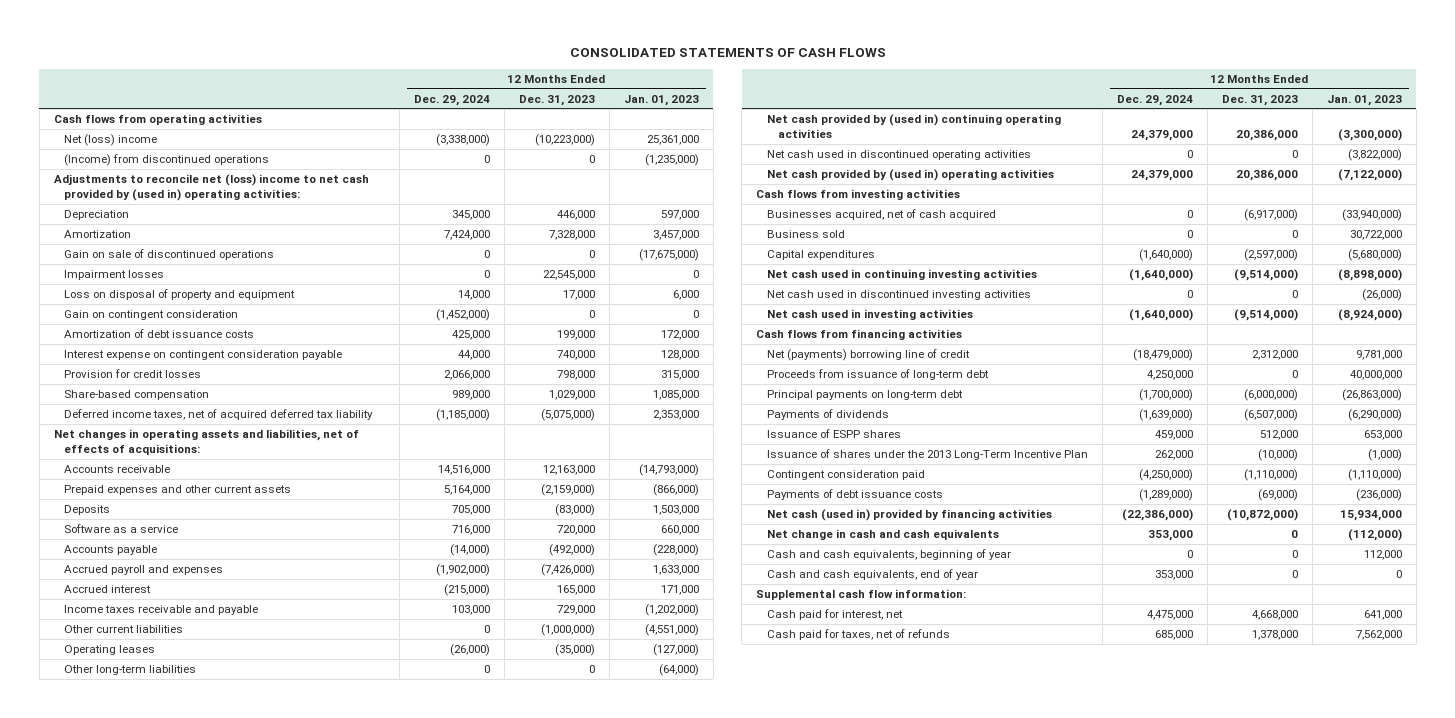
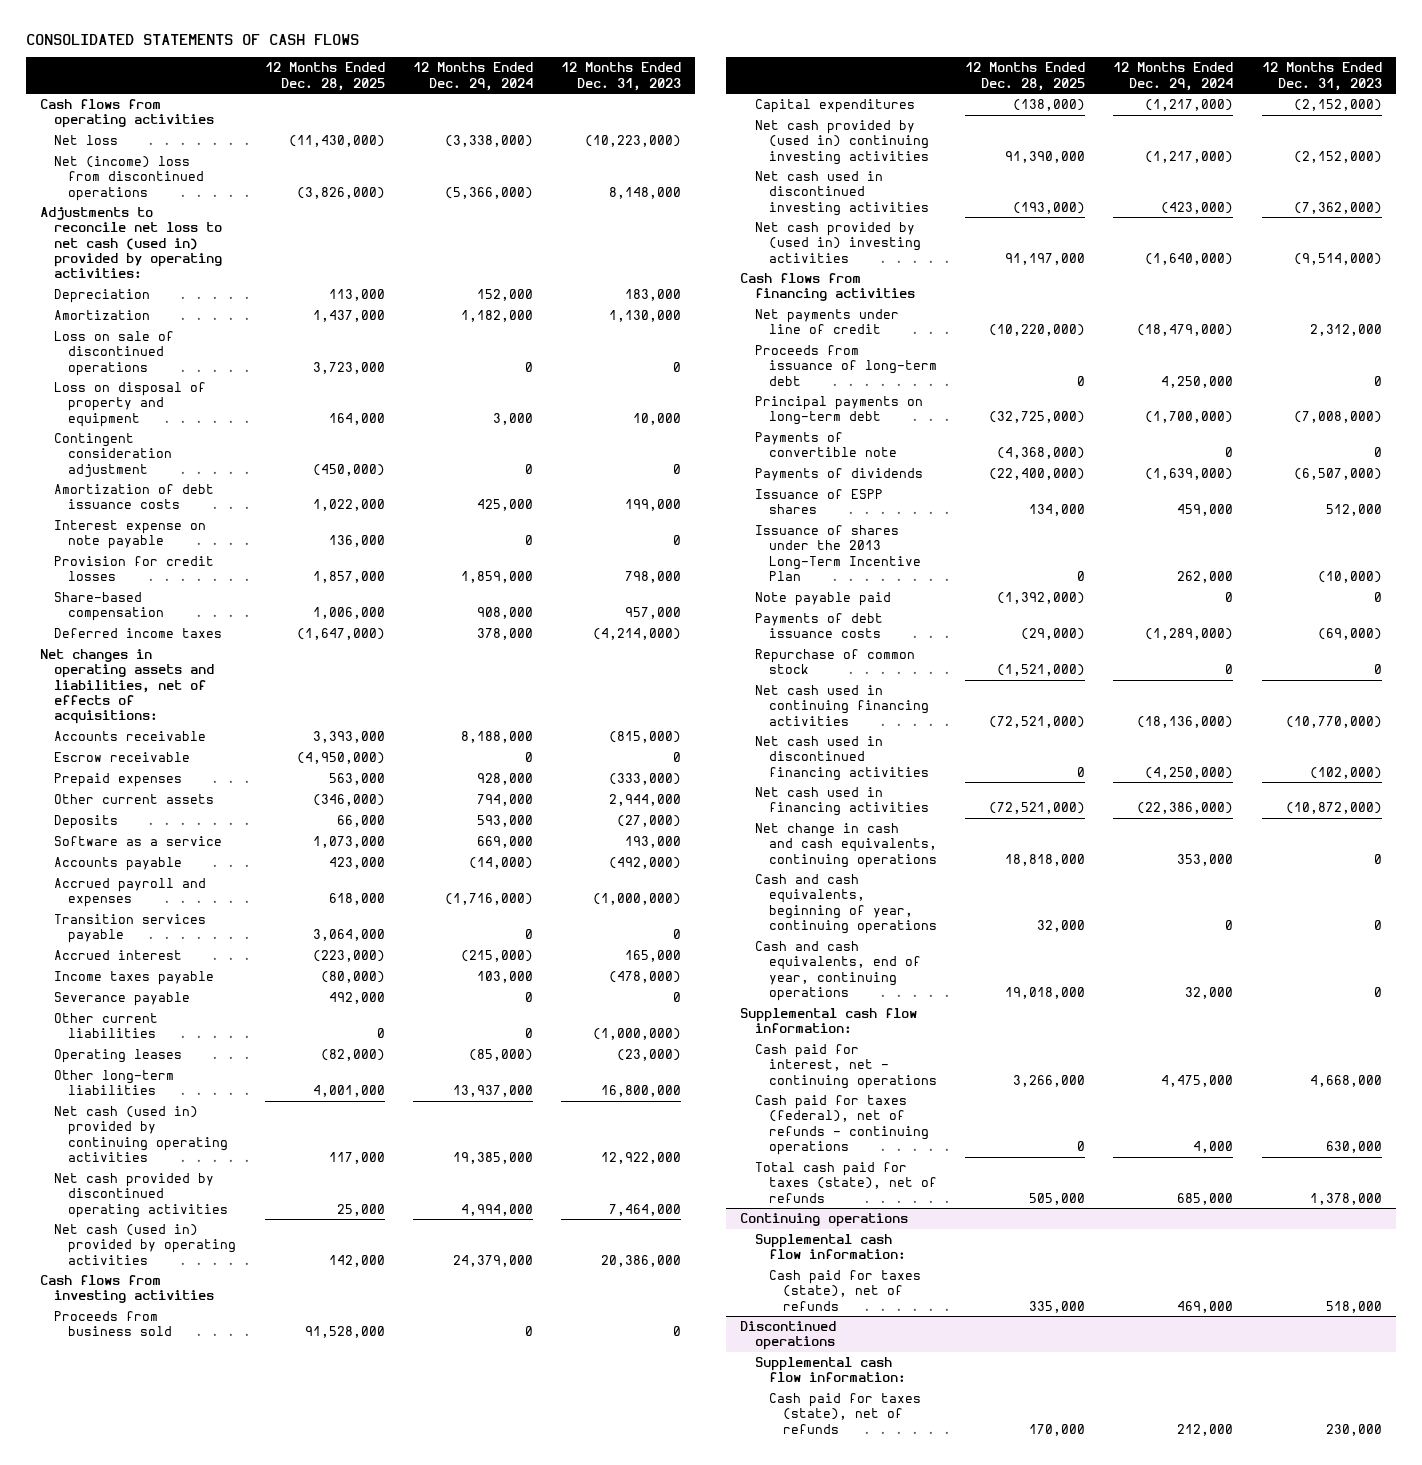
[623,94,699,106] Jan. 01, 2023 -> none
none -> [264,62,385,91] 12 Months Ended Dec. 28, 2025
[64,270,165,281] Impairment losses -> none
[64,134,158,147] Net (loss) income -> [54,135,119,146] Net loss
[64,154,270,167] (Income) from discontinued operations -> [54,156,205,201] Net (income) loss from discontinued operations
[484,155,491,164] 0 -> [445,186,534,199] (5,366,000)
[588,155,595,164] 0 -> [609,186,682,199] 8,148,000
[53,174,369,201] Adjustments to reconcile net (loss) income to net cash provided by (used in) operating activities: -> [40,207,223,279] Adjustments to reconcile net loss to net cash (used in) provided by operating activities:
[452,210,491,221] 345,000 -> [477,289,534,302] 152,000
[556,210,595,221] 446,000 -> [625,289,682,302] 183,000
[444,230,491,241] 7,424,000 -> [461,310,534,323] 1,182,000
[548,230,595,241] 7,328,000 -> [609,310,682,323] 1,130,000
[64,249,275,261] Gain on sale of discontinued operations -> [54,331,175,376] Loss on sale of discontinued operations
[458,290,491,301] 14,000 -> [493,412,534,425] 3,000
[562,290,595,301] 17,000 -> [633,412,682,425] 10,000
[64,310,239,321] Gain on contingent consideration -> [54,433,173,478] Contingent consideration adjustment
[436,309,491,322] (1,452,000) -> [525,463,534,474] 0
[64,350,343,361] Interest expense on contingent consideration payable -> [54,520,207,550] Interest expense on note payable
[458,350,491,361] 44,000 -> [525,535,534,546] 0
[556,350,595,361] 740,000 -> [673,535,682,546] 0
[444,370,491,381] 2,066,000 -> [461,571,534,584] 1,859,000
[452,390,491,401] 989,000 -> [477,607,534,620] 908,000
[548,390,595,401] 1,029,000 -> [625,607,682,620] 957,000
[64,409,374,421] Deferred income taxes, net of acquired deferred tax liability -> [54,628,223,639] Deferred income taxes
[436,409,491,422] (1,185,000) -> [477,628,534,641] 378,000
[540,409,595,422] (5,075,000) -> [593,628,682,641] (4,214,000)
[438,465,491,476] 14,516,000 -> [461,731,534,744] 8,188,000
[542,465,595,476] 12,163,000 -> [609,731,682,744] (815,000)
none -> [54,752,191,763] Escrow receivable
[64,485,292,496] Prepaid expenses and other current assets -> [54,773,183,788] Prepaid expenses
[444,485,491,496] 5,164,000 -> [477,773,534,786] 928,000
[540,484,595,497] (2,159,000) -> [609,773,682,786] (333,000)
none -> [54,794,215,805] Other current assets
[452,505,491,516] 705,000 -> [477,815,534,828] 593,000
[554,504,595,517] (83,000) -> [617,815,682,828] (27,000)
[452,525,491,536] 716,000 -> [477,836,534,849] 669,000
[556,525,595,536] 720,000 -> [625,836,682,849] 193,000
[436,564,491,577] (1,902,000) -> [445,893,534,906] (1,716,000)
[540,564,595,577] (7,426,000) -> [593,893,682,906] (1,000,000)
none -> [54,914,207,944] Transition services payable
[64,605,259,616] Income taxes receivable and payable -> [54,971,215,986] Income taxes payable
[556,605,595,616] 729,000 -> [609,971,682,984] (478,000)
none -> [54,992,191,1007] Severance payable
[450,644,491,657] (26,000) -> [469,1049,534,1062] (85,000)
[554,644,595,657] (35,000) -> [617,1049,682,1062] (23,000)
[484,665,491,674] 0 -> [453,1085,534,1098] 13,937,000
[588,665,595,674] 0 -> [601,1085,682,1098] 16,800,000
[767,114,1062,138] Net cash provided by (used in) continuing operating activities -> [54,1106,229,1163] Net cash (used in) provided by continuing operating activities
[1131,129,1194,141] 24,379,000 -> [453,1152,534,1165] 19,385,000
[1235,129,1298,141] 20,386,000 -> [601,1152,682,1165] 12,922,000
[767,150,1032,161] Net cash used in discontinued operating activities -> [54,1173,229,1218] Net cash provided by discontinued operating activities
[1187,150,1194,159] 0 -> [461,1203,534,1216] 4,994,000
[1291,150,1298,159] 0 -> [609,1203,682,1216] 7,464,000
[767,169,1055,182] Net cash provided by (used in) operating activities -> [54,1224,237,1265] Net cash (used in) provided by operating activities
[767,209,997,221] Businesses acquired, net of cash acquired -> none
[767,230,846,239] Business sold -> [54,1311,173,1337] Proceeds from business sold
[1139,249,1194,262] (1,640,000) -> [1145,99,1234,112] (1,217,000)
[1243,249,1298,262] (2,597,000) -> [1293,99,1382,112] (2,152,000)
[767,269,1038,281] Net cash used in continuing investing activities -> [754,120,929,165] Net cash provided by (used in) continuing investing activities
[1129,269,1194,282] (1,640,000) -> [1145,150,1234,163] (1,217,000)
[1233,269,1298,282] (9,514,000) -> [1293,150,1382,163] (2,152,000)
[1187,290,1194,299] 0 -> [1161,201,1234,214] (423,000)
[1291,290,1298,299] 0 -> [1293,201,1382,214] (7,362,000)
[767,309,974,321] Net cash used in investing activities -> [754,222,921,263] Net cash provided by (used in) investing activities
[767,349,971,362] Net (payments) borrowing line of credit -> [754,309,899,335] Net payments under line of credit
[1243,389,1298,402] (6,000,000) -> [1293,411,1382,424] (7,008,000)
none -> [754,432,897,458] Payments of convertible note
[767,470,926,481] Contingent consideration paid -> [754,592,891,607] Note payable paid
[1139,469,1194,482] (4,250,000) -> [1225,592,1234,603] 0
[1243,469,1298,482] (1,110,000) -> [1373,592,1382,603] 0
none -> [754,649,915,675] Repurchase of common stock
none -> [754,685,929,726] Net cash used in continuing financing activities
none -> [754,736,929,781] Net cash used in discontinued financing activities
[767,509,1053,522] Net cash (used in) provided by financing activities -> [754,787,929,817] Net cash used in financing activities
[767,529,1000,541] Net change in cash and cash equivalents -> [754,823,937,868] Net change in cash and cash equivalents, continuing operations
[767,549,1012,561] Cash and cash equivalents, beginning of year -> [754,874,937,935] Cash and cash equivalents, beginning of year, continuing operations
[767,569,979,581] Cash and cash equivalents, end of year -> [754,941,921,1002] Cash and cash equivalents, end of year, continuing operations
[1155,570,1194,581] 353,000 -> [1185,987,1234,1000] 32,000
[767,609,904,621] Cash paid for interest, net -> [754,1044,937,1089] Cash paid for interest, net - continuing operations
none -> [754,1095,929,1156] Cash paid for taxes (federal), net of refunds - continuing operations
[767,629,951,641] Cash paid for taxes, net of refunds -> [754,1162,937,1203] Total cash paid for taxes (state), net of refunds
none -> [740,1213,909,1228] Continuing operations
none -> [754,1234,906,1260] Supplemental cash flow information:
none -> [768,1270,921,1311] Cash paid for taxes (state), net of refunds
none -> [740,1321,837,1351] Discontinued operations
none -> [754,1357,906,1383] Supplemental cash flow information:
none -> [768,1393,921,1434] Cash paid for taxes (state), net of refunds

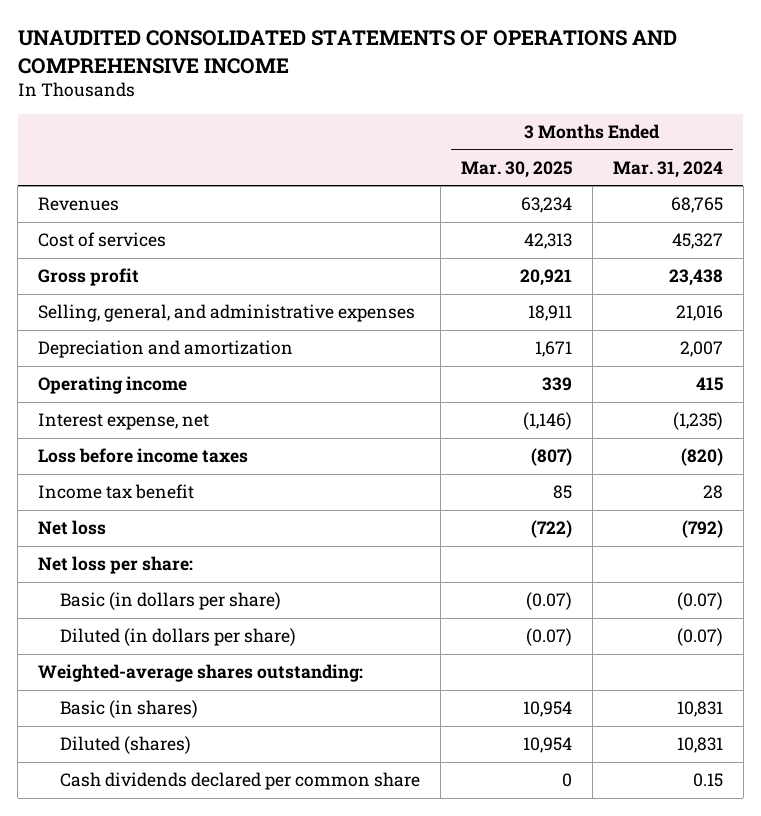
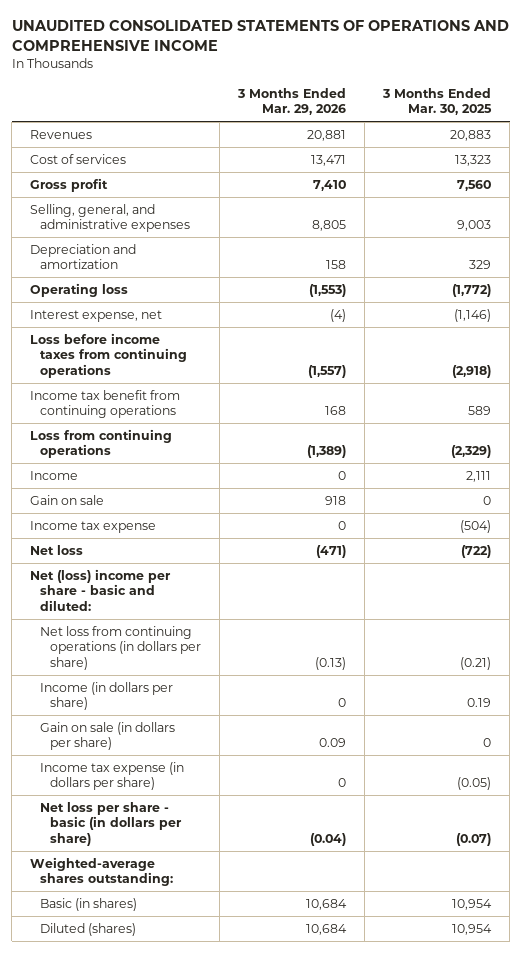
[612,160,723,178] Mar. 31, 2024 -> none
none -> [237,87,347,115] 3 Months Ended Mar. 29, 2026
[520,197,572,214] 63,234 -> [450,129,492,141] 20,883
[523,233,572,250] 42,313 -> [455,154,492,166] 13,323
[519,269,572,287] 20,921 -> [457,179,492,191] 7,560
[527,305,572,322] 18,911 -> [457,220,492,232] 9,003
[534,341,572,358] 1,671 -> [469,260,492,270] 329
[38,376,188,395] Operating income -> [30,282,129,297] Operating loss
[541,377,572,392] 339 -> [452,283,492,297] (1,772)
[38,448,249,464] Loss before income taxes -> [30,332,188,378] Loss before income taxes from continuing operations
[530,448,572,467] (807) -> [452,364,492,378] (2,918)
[38,484,195,500] Income tax benefit -> [30,389,181,419] Income tax benefit from continuing operations
[552,485,572,500] 85 -> [468,406,492,416] 589
none -> [30,428,173,459] Loss from continuing operations
none -> [30,470,79,480] Income
none -> [30,494,105,505] Gain on sale
none -> [30,520,157,533] Income tax expense
[38,556,194,575] Net loss per share: -> [30,568,172,611] Net (loss) income per share - basic and diluted:
[59,592,281,611] Basic (in dollars per share) -> [40,625,202,670] Net loss from continuing operations (in dollars per share)
[525,592,572,611] (0.07) -> [460,656,492,670] (0.21)
none -> [40,681,174,711] Income (in dollars per share)
none -> [40,721,176,751] Gain on sale (in dollars per share)
none -> [40,761,185,791] Income tax expense (in dollars per share)
[59,628,296,647] Diluted (in dollars per share) -> [40,801,183,846] Net loss per share - basic (in dollars per share)
[59,772,420,791] Cash dividends declared per common share -> none

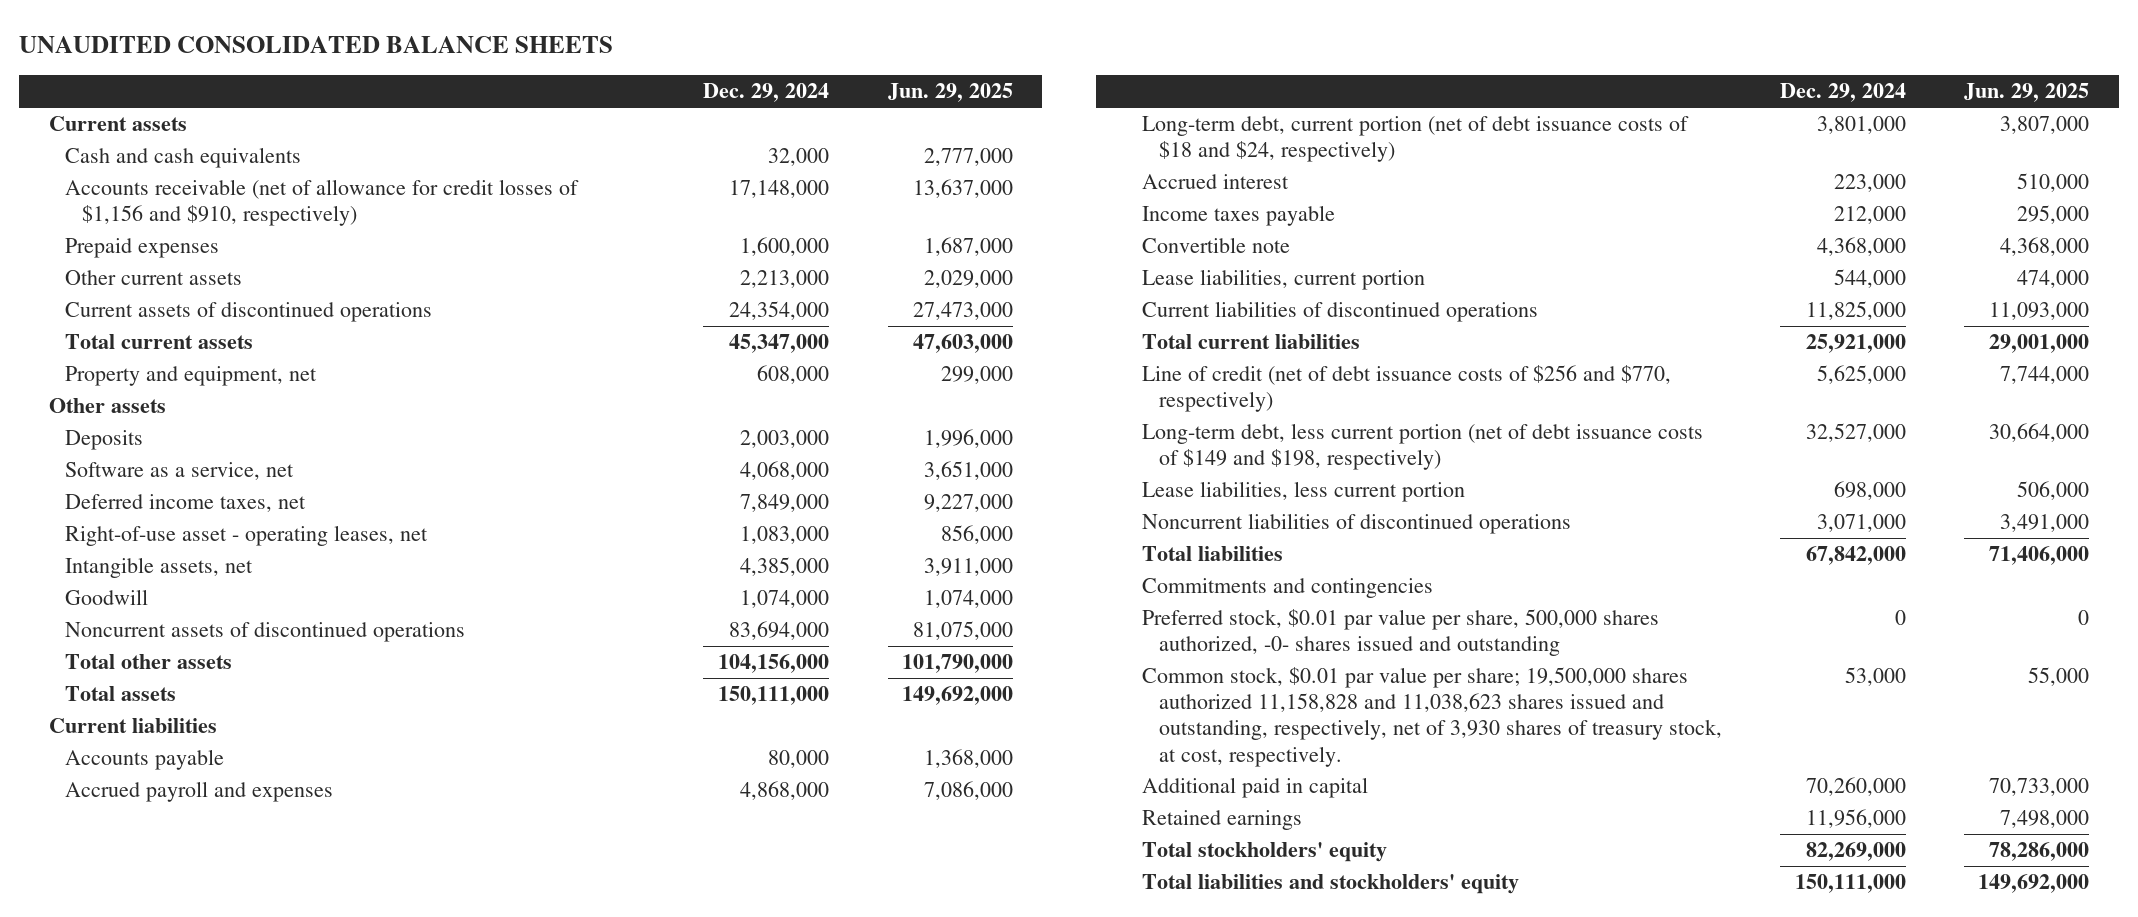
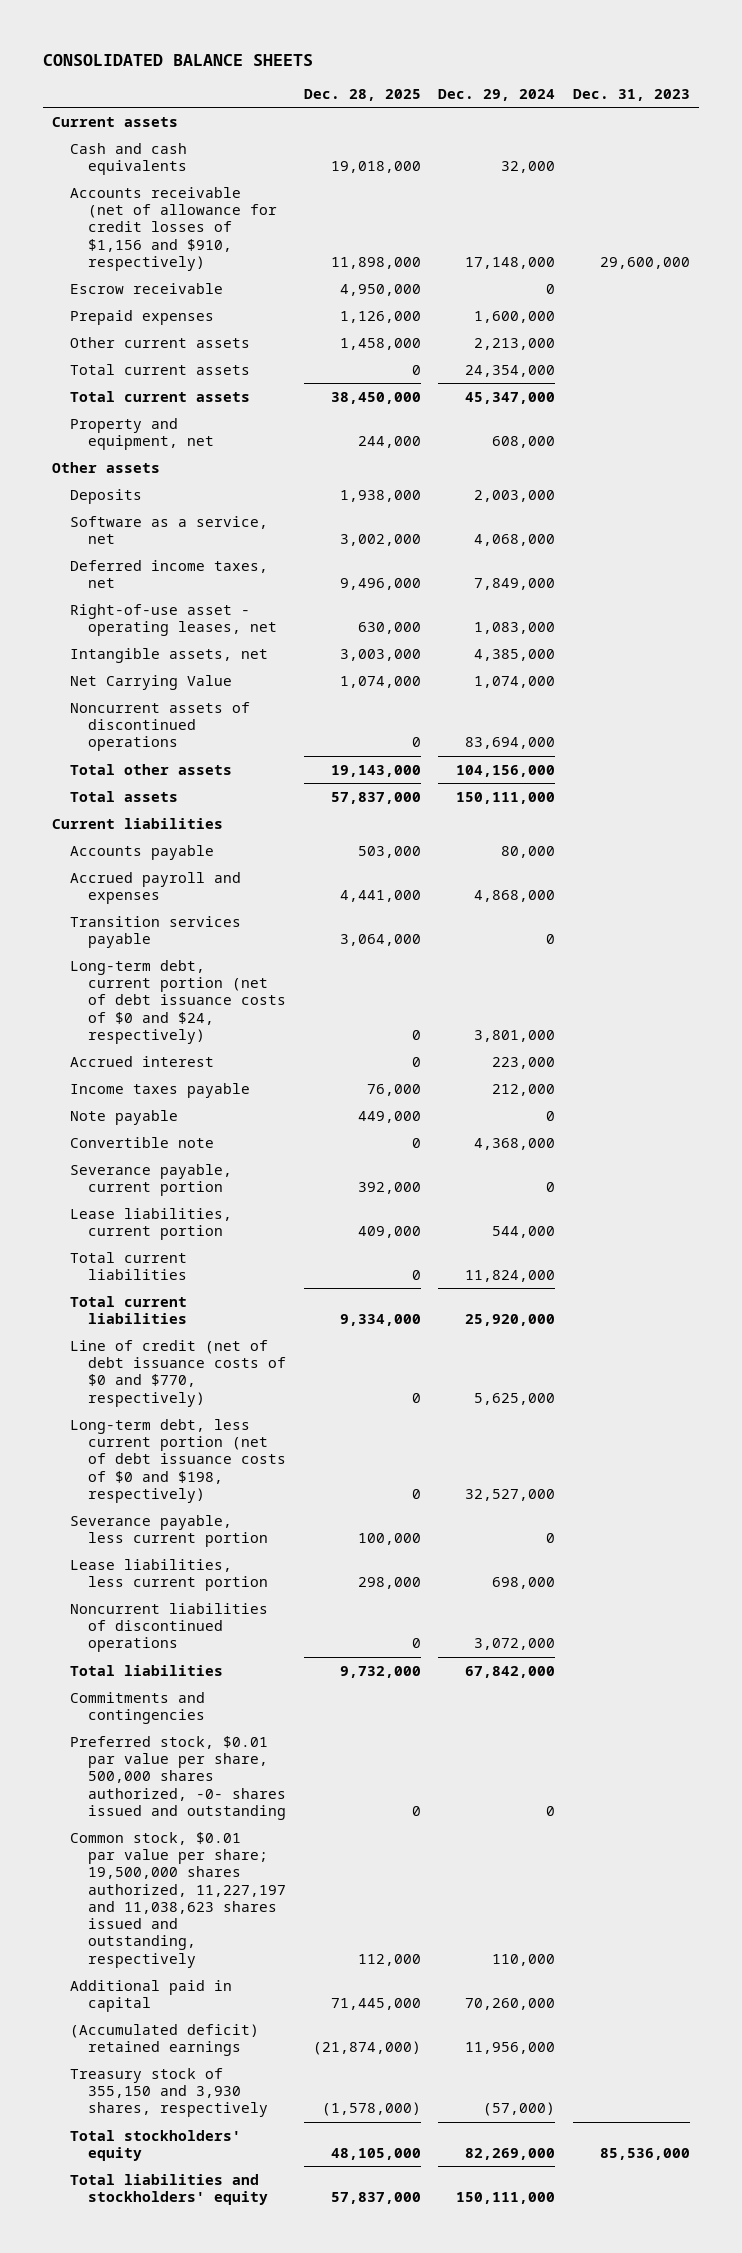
[19,36,614,54] UNAUDITED CONSOLIDATED BALANCE SHEETS -> [43,53,314,66] CONSOLIDATED BALANCE SHEETS
[887,83,1013,103] Jun. 29, 2025 -> none
none -> [303,88,421,101] Dec. 28, 2025
none -> [573,88,691,101] Dec. 31, 2023
none -> [70,282,224,294] Escrow receivable
[65,302,433,323] Current assets of discontinued operations -> [70,363,251,375] Total current assets
[65,589,149,606] Goodwill -> [70,674,233,690] Net Carrying Value
none -> [70,915,242,949] Transition services payable
[1142,116,1690,163] Long-term debt, current portion (net of debt issuance costs of $18 and $24, respectively) -> [70,959,287,1044] Long-term debt, current portion (net of debt issuance costs of $0 and $24, respectively)
none -> [70,1109,179,1125] Note payable
none -> [70,1163,233,1197] Severance payable, current portion
[1142,301,1539,323] Current liabilities of discontinued operations -> [70,1251,188,1281] Total current liabilities
[1806,301,1907,321] 11,825,000 -> [465,1270,556,1283] 11,824,000
[1806,334,1907,354] 25,921,000 -> [465,1314,556,1327] 25,920,000
[1142,365,1672,413] Line of credit (net of debt issuance costs of $256 and $770, respectively) -> [70,1339,287,1407] Line of credit (net of debt issuance costs of $0 and $770, respectively)
[1142,423,1704,471] Long-term debt, less current portion (net of debt issuance costs of $149 and $198, respectively) -> [70,1418,287,1503] Long-term debt, less current portion (net of debt issuance costs of $0 and $198, respectively)
none -> [70,1514,269,1548] Severance payable, less current portion
[1817,514,1907,533] 3,071,000 -> [474,1638,556,1651] 3,072,000
[1142,667,1722,767] Common stock, $0.01 par value per share; 19,500,000 shares authorized 11,158,828 and 11,038,623 shares issued and outstanding, respectively, net of 3,930 shares of treasury stock, at cost, respectively. -> [70,1831,287,1968] Common stock, $0.01 par value per share; 19,500,000 shares authorized, 11,227,197 and 11,038,623 shares issued and outstanding, respectively
[1845,667,1907,687] 53,000 -> [492,1953,556,1966] 110,000
[1142,810,1303,831] Retained earnings -> [70,2023,260,2057] (Accumulated deficit) retained earnings
none -> [70,2067,269,2118] Treasury stock of 355,150 and 3,930 shares, respectively

